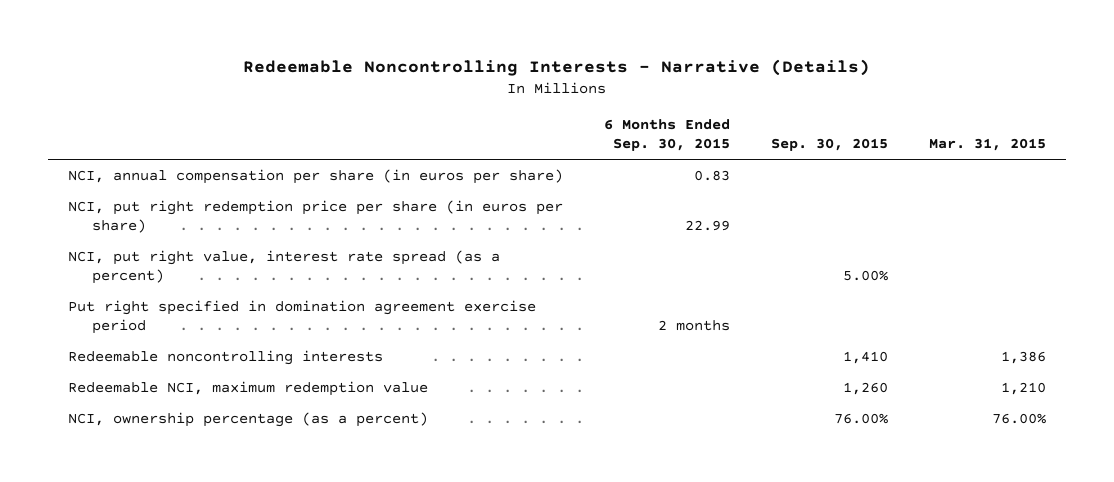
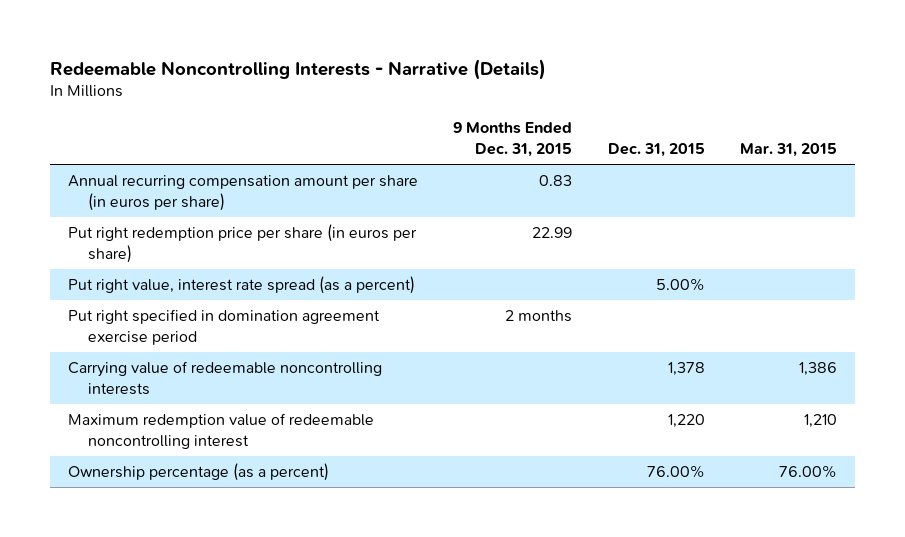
[604,118,731,152] 6 Months Ended Sep. 30, 2015 -> none
[770,138,888,152] Sep. 30, 2015 -> none
none -> [453,122,573,158] 9 Months Ended Dec. 31, 2015
none -> [607,143,705,158] Dec. 31, 2015
[68,169,564,185] NCI, annual compensation per share (in euros per share) -> [67,174,418,211] Annual recurring compensation amount per share (in euros per share)
[68,200,564,234] NCI, put right redemption price per share (in euros per share) -> [67,223,417,263] Put right redemption price per share (in euros per share)
[68,250,501,285] NCI, put right value, interest rate spread (as a percent) -> [67,275,415,294] Put right value, interest rate spread (as a percent)
[68,350,384,366] Redeemable noncontrolling interests -> [67,360,382,395] Carrying value of redeemable noncontrolling interests
[68,381,429,397] Redeemable NCI, maximum redemption value -> [67,412,374,449] Maximum redemption value of redeemable noncontrolling interest
[68,412,429,428] NCI, ownership percentage (as a percent) -> [67,462,329,481] Ownership percentage (as a percent)

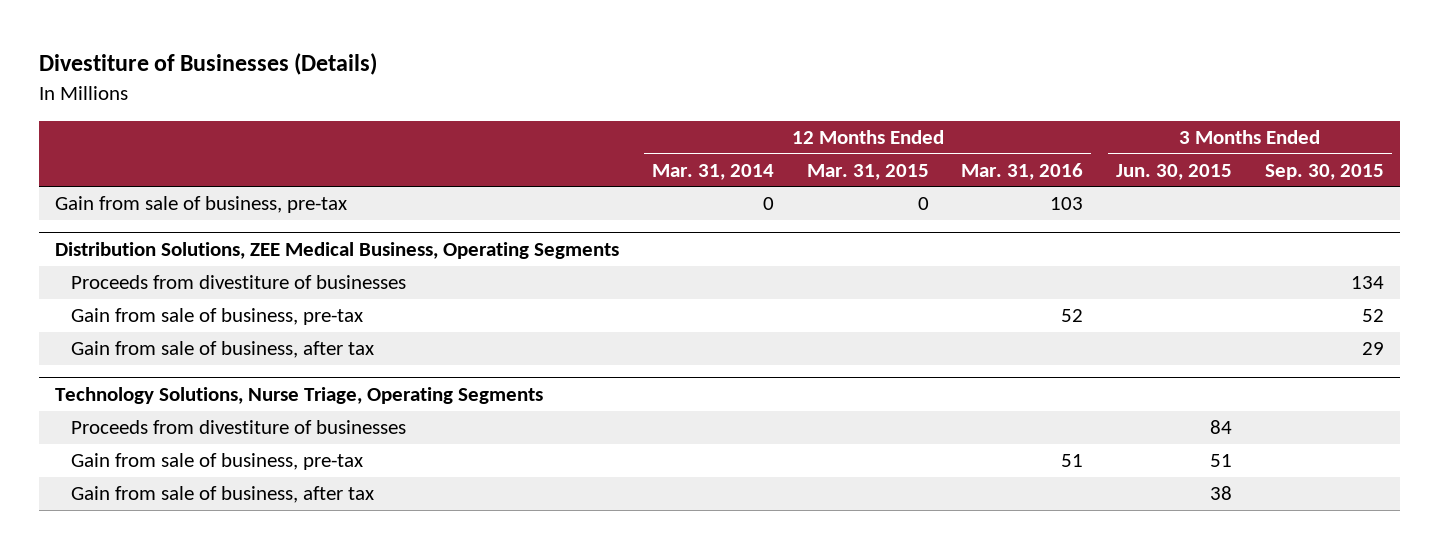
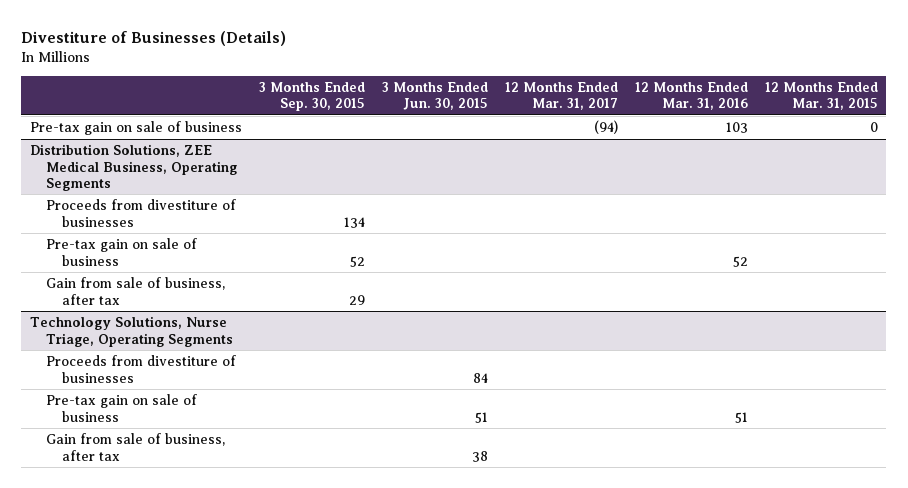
[651,163,774,180] Mar. 31, 2014 -> none
none -> [504,81,618,111] 12 Months Ended Mar. 31, 2017
[55,196,348,214] Gain from sale of business, pre-tax -> [29,121,242,136] Pre-tax gain on sale of business
[71,308,364,326] Gain from sale of business, pre-tax -> [46,238,198,266] Pre-tax gain on sale of business
[71,453,364,471] Gain from sale of business, pre-tax -> [46,394,198,422] Pre-tax gain on sale of business

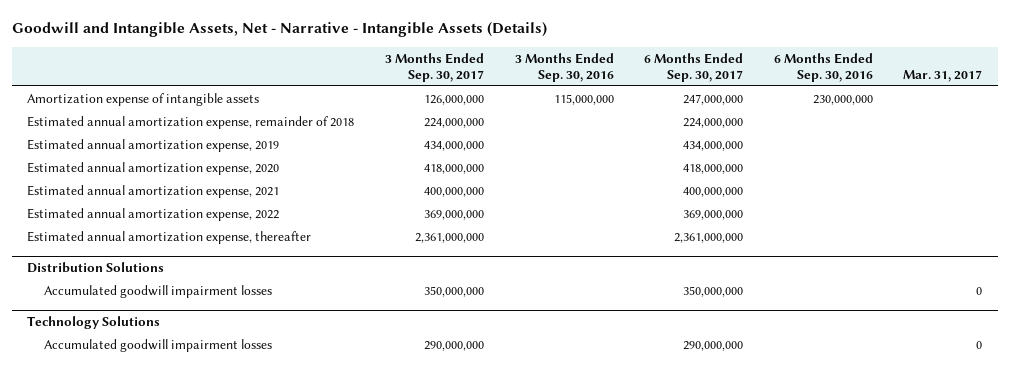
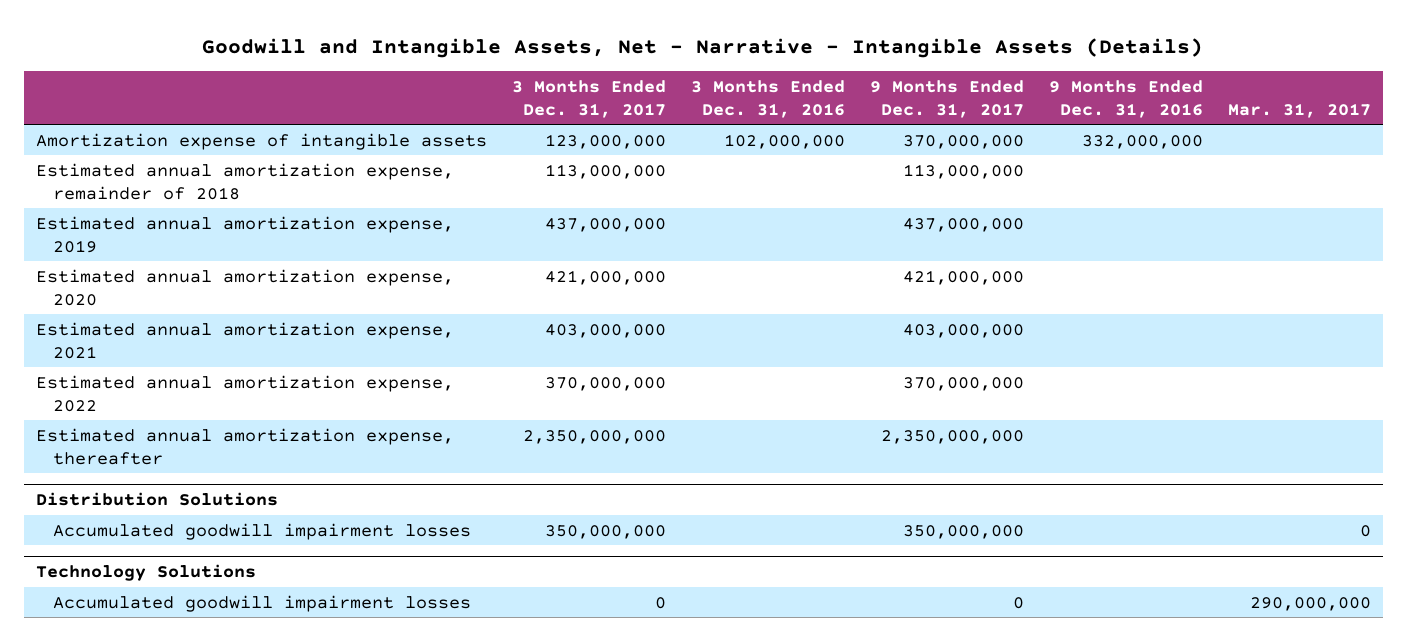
[385,52,485,82] 3 Months Ended Sep. 30, 2017 -> none
[514,52,614,82] 3 Months Ended Sep. 30, 2016 -> none
[644,52,744,82] 6 Months Ended Sep. 30, 2017 -> none
[773,52,873,82] 6 Months Ended Sep. 30, 2016 -> none
none -> [512,79,667,118] 3 Months Ended Dec. 31, 2017
none -> [690,79,845,118] 3 Months Ended Dec. 31, 2016
none -> [869,79,1024,118] 9 Months Ended Dec. 31, 2017
none -> [1048,79,1203,118] 9 Months Ended Dec. 31, 2016
[976,341,983,350] 0 -> [1249,596,1371,611] 290,000,000

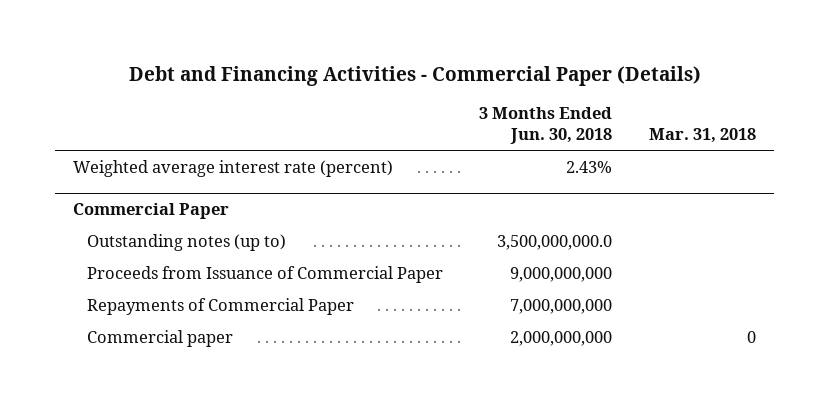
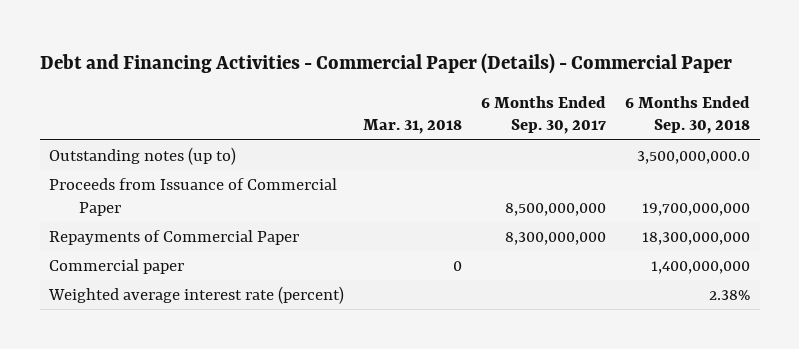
[128,65,701,86] Debt and Financing Activities - Commercial Paper (Details) -> [39,52,732,74] Debt and Financing Activities - Commercial Paper (Details) - Commercial Paper
[479,107,613,145] 3 Months Ended Jun. 30, 2018 -> none
none -> [481,95,607,135] 6 Months Ended Sep. 30, 2017
none -> [625,95,751,135] 6 Months Ended Sep. 30, 2018
none -> [49,146,237,165] Outstanding notes (up to)
none -> [49,177,338,216] Proceeds from Issuance of Commercial Paper
none -> [49,229,300,245] Repayments of Commercial Paper
none -> [49,258,185,274] Commercial paper
[73,203,230,220] Commercial Paper -> none
[86,233,286,251] Outstanding notes (up to) -> none
[86,265,443,283] Proceeds from Issuance of Commercial Paper -> none
[86,297,354,315] Repayments of Commercial Paper -> none
[86,329,233,347] Commercial paper -> none

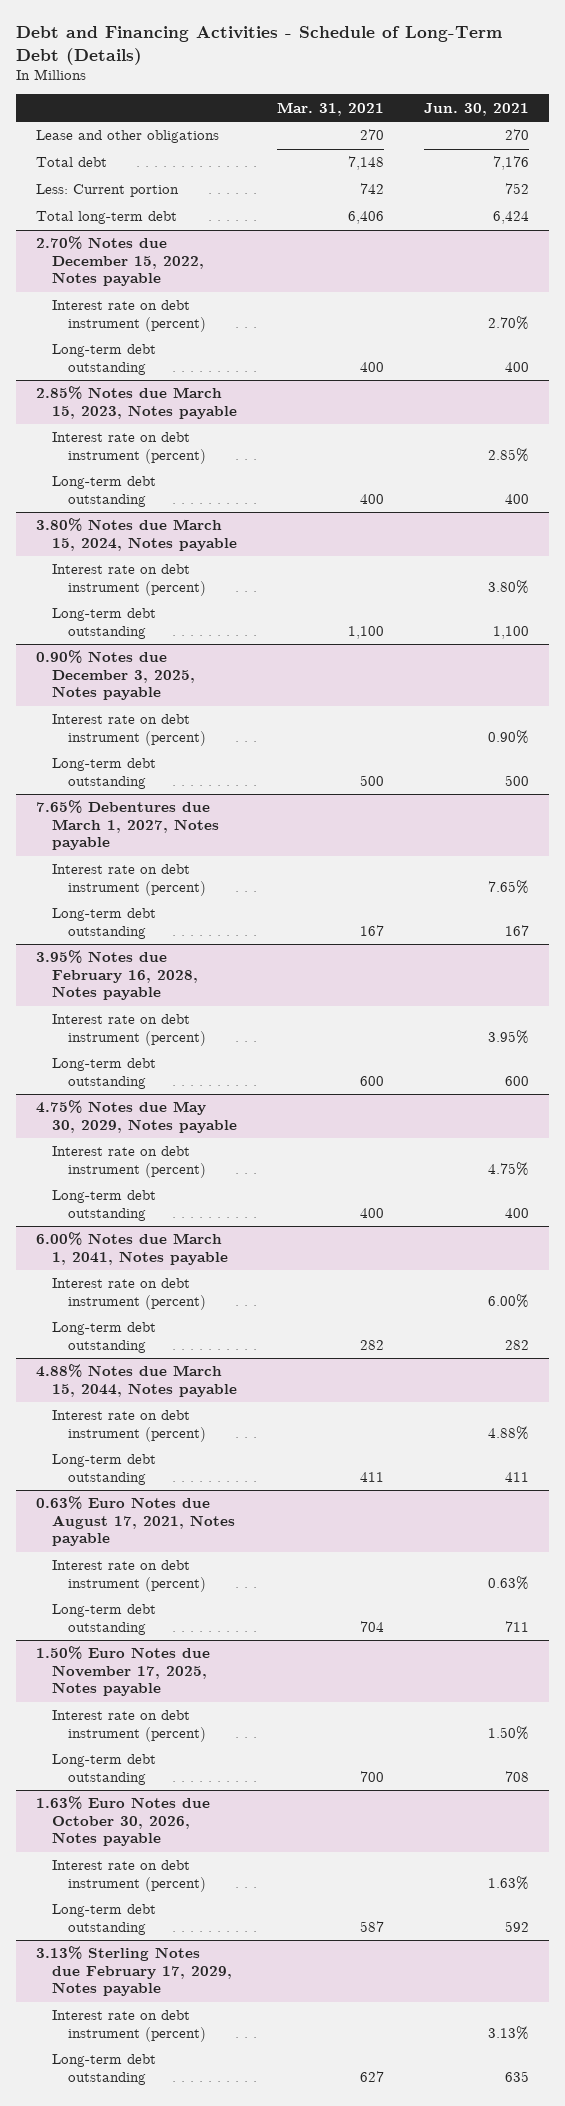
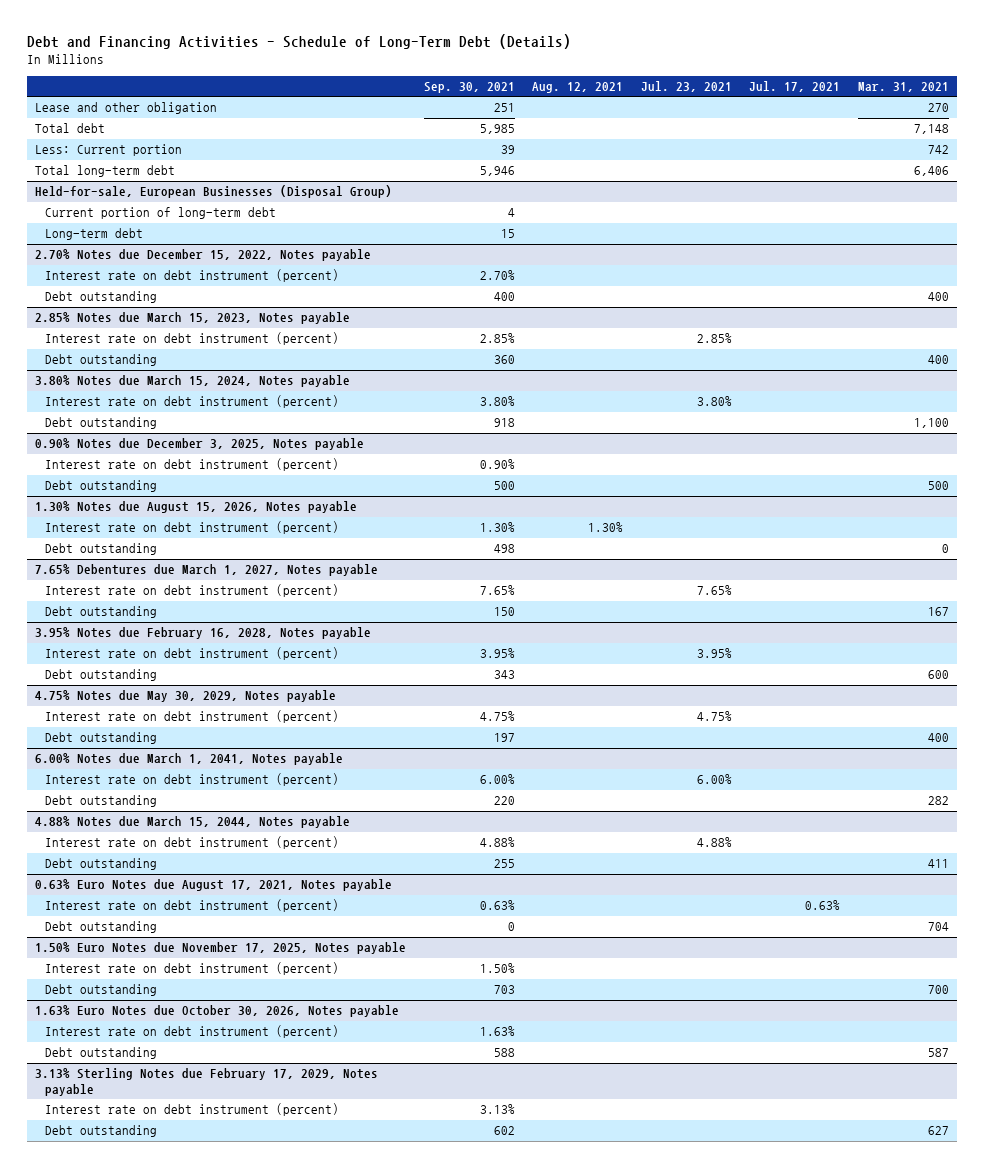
[424,102,530,116] Jun. 30, 2021 -> none
none -> [423,82,515,94] Sep. 30, 2021
none -> [532,82,624,94] Aug. 12, 2021
none -> [640,81,732,93] Jul. 23, 2021
none -> [749,81,841,93] Jul. 17, 2021
[35,130,219,144] Lease and other obligations -> [35,102,218,115] Lease and other obligation
none -> [35,185,393,199] Held-for-sale, European Businesses (Disposal Group)
none -> [44,207,276,220] Current portion of long-term debt
none -> [44,228,143,241] Long-term debt
[52,344,157,375] Long-term debt outstanding -> [44,291,157,304] Debt outstanding
[52,476,157,507] Long-term debt outstanding -> [44,354,157,367] Debt outstanding
[52,608,157,639] Long-term debt outstanding -> [44,417,157,430] Debt outstanding
[52,758,157,789] Long-term debt outstanding -> [44,480,157,493] Debt outstanding
none -> [35,501,358,514] 1.30% Notes due August 15, 2026, Notes payable
none -> [44,521,339,535] Interest rate on debt instrument (percent)
none -> [44,543,157,556] Debt outstanding
[52,908,157,939] Long-term debt outstanding -> [44,606,157,619] Debt outstanding
[52,1058,157,1089] Long-term debt outstanding -> [44,669,157,682] Debt outstanding
[52,1190,157,1221] Long-term debt outstanding -> [44,732,157,745] Debt outstanding
[52,1322,157,1353] Long-term debt outstanding -> [44,795,157,808] Debt outstanding
[52,1454,157,1485] Long-term debt outstanding -> [44,858,157,871] Debt outstanding
[52,1604,157,1635] Long-term debt outstanding -> [44,921,157,934] Debt outstanding
[52,1754,157,1785] Long-term debt outstanding -> [44,984,157,997] Debt outstanding
[52,1904,157,1935] Long-term debt outstanding -> [44,1047,157,1060] Debt outstanding
[52,2054,157,2085] Long-term debt outstanding -> [44,1125,157,1138] Debt outstanding

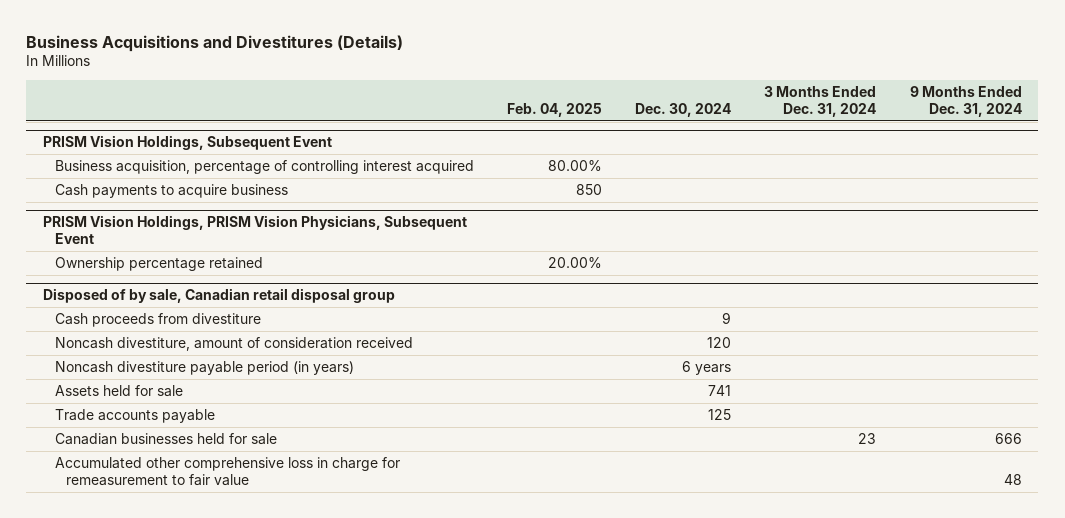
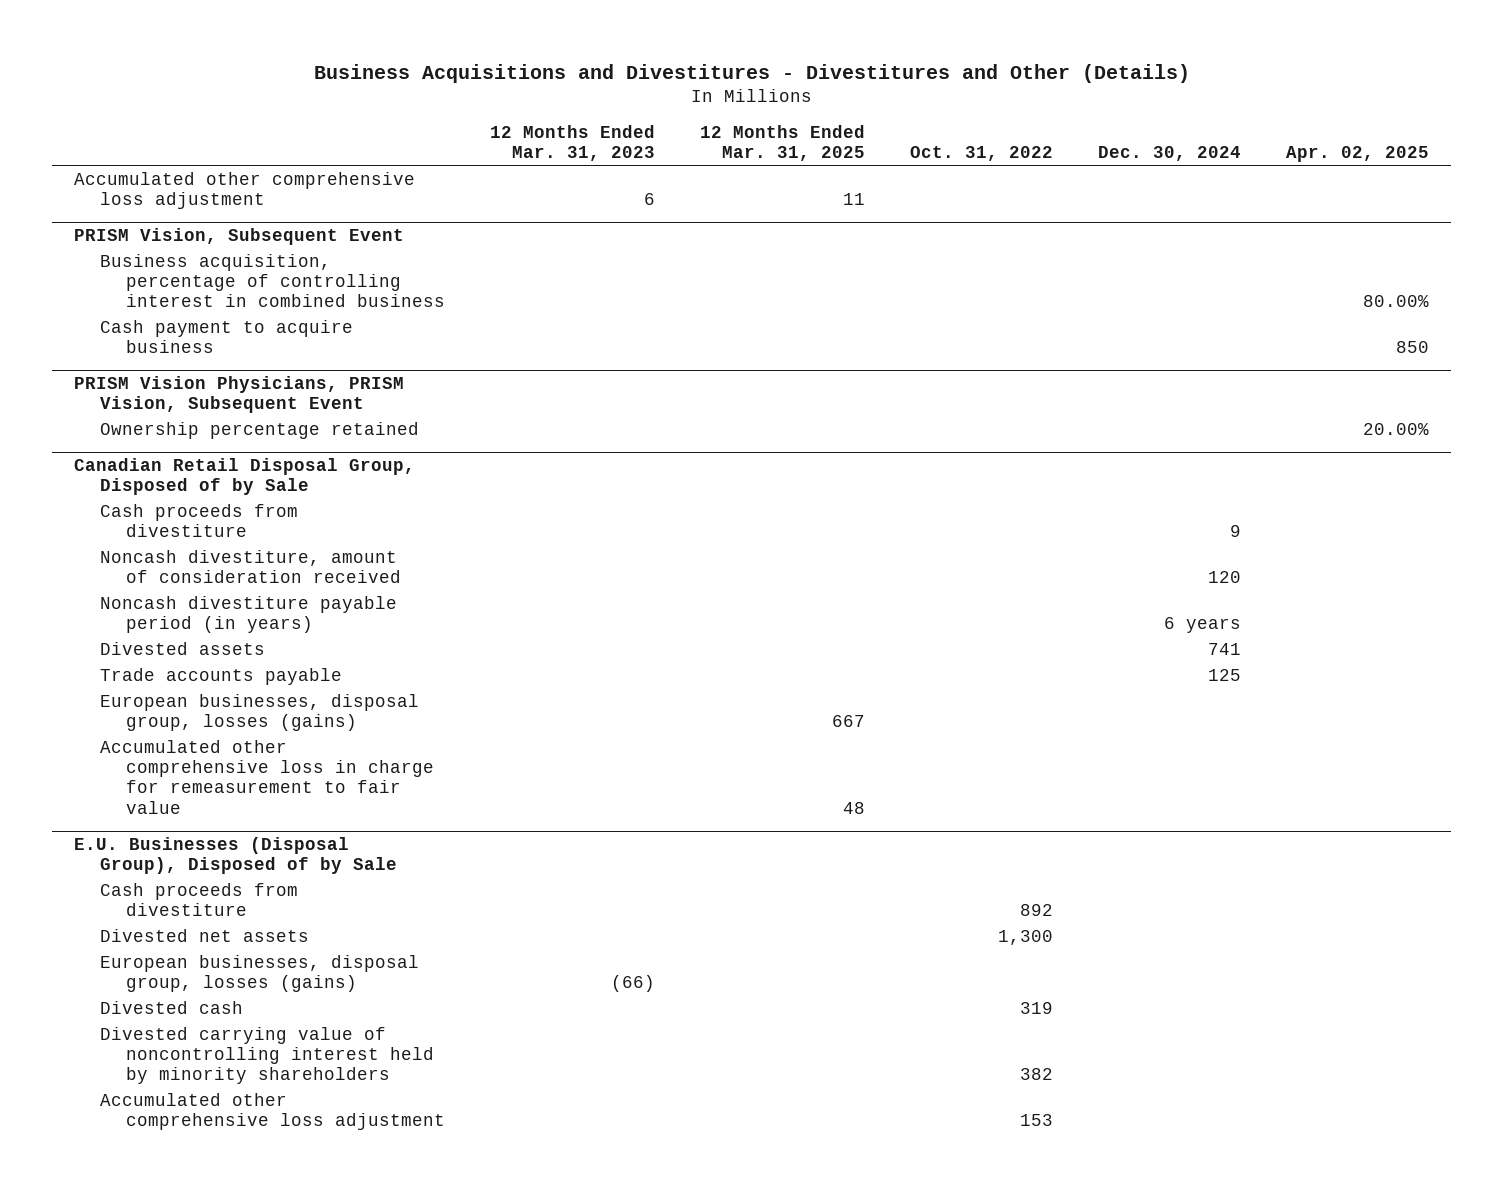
[26,34,404,52] Business Acquisitions and Divestitures (Details) -> [313,63,1190,83] Business Acquisitions and Divestitures - Divestitures and Other (Details)
[506,102,602,117] Feb. 04, 2025 -> none
[764,86,877,117] 3 Months Ended Dec. 31, 2024 -> none
[909,86,1022,117] 9 Months Ended Dec. 31, 2024 -> none
none -> [489,125,655,162] 12 Months Ended Mar. 31, 2023
none -> [699,125,865,162] 12 Months Ended Mar. 31, 2025
none -> [909,146,1053,162] Oct. 31, 2022
none -> [1285,146,1429,163] Apr. 02, 2025
none -> [74,171,416,209] Accumulated other comprehensive loss adjustment
[42,135,332,151] PRISM Vision Holdings, Subsequent Event -> [74,227,405,245] PRISM Vision, Subsequent Event
[54,160,474,175] Business acquisition, percentage of controlling interest acquired -> [100,253,445,308] Business acquisition, percentage of controlling interest in combined business
[54,184,288,199] Cash payments to acquire business -> [100,319,354,353] Cash payment to acquire business
[42,215,467,244] PRISM Vision Holdings, PRISM Vision Physicians, Subsequent Event -> [74,375,405,414] PRISM Vision Physicians, PRISM Vision, Subsequent Event
[42,288,395,304] Disposed of by sale, Canadian retail disposal group -> [74,457,416,496] Canadian Retail Disposal Group, Disposed of by Sale
[54,385,183,398] Assets held for sale -> [100,641,266,655] Divested assets
[54,433,277,446] Canadian businesses held for sale -> [100,693,420,731] European businesses, disposal group, losses (gains)
none -> [74,836,398,875] E.U. Businesses (Disposal Group), Disposed of by Sale
none -> [100,882,299,916] Cash proceeds from divestiture
none -> [100,928,310,942] Divested net assets
none -> [100,954,420,992] European businesses, disposal group, losses (gains)
none -> [100,1000,244,1014] Divested cash
none -> [100,1026,434,1085] Divested carrying value of noncontrolling interest held by minority shareholders
none -> [100,1092,445,1130] Accumulated other comprehensive loss adjustment

